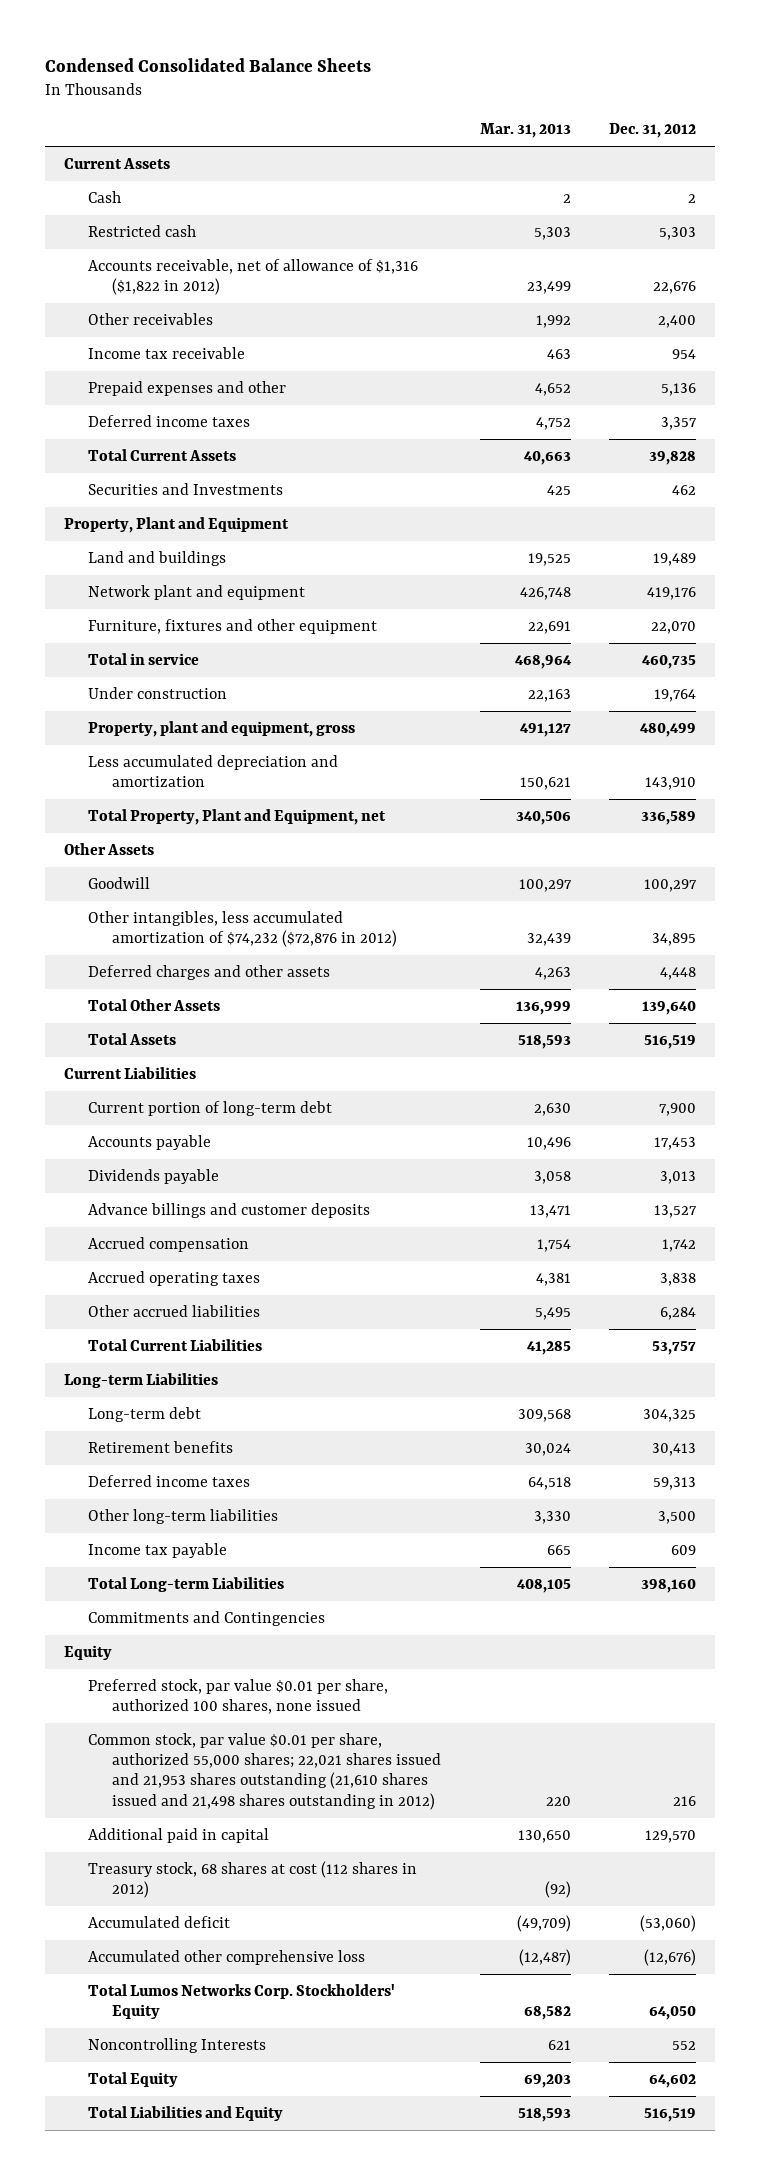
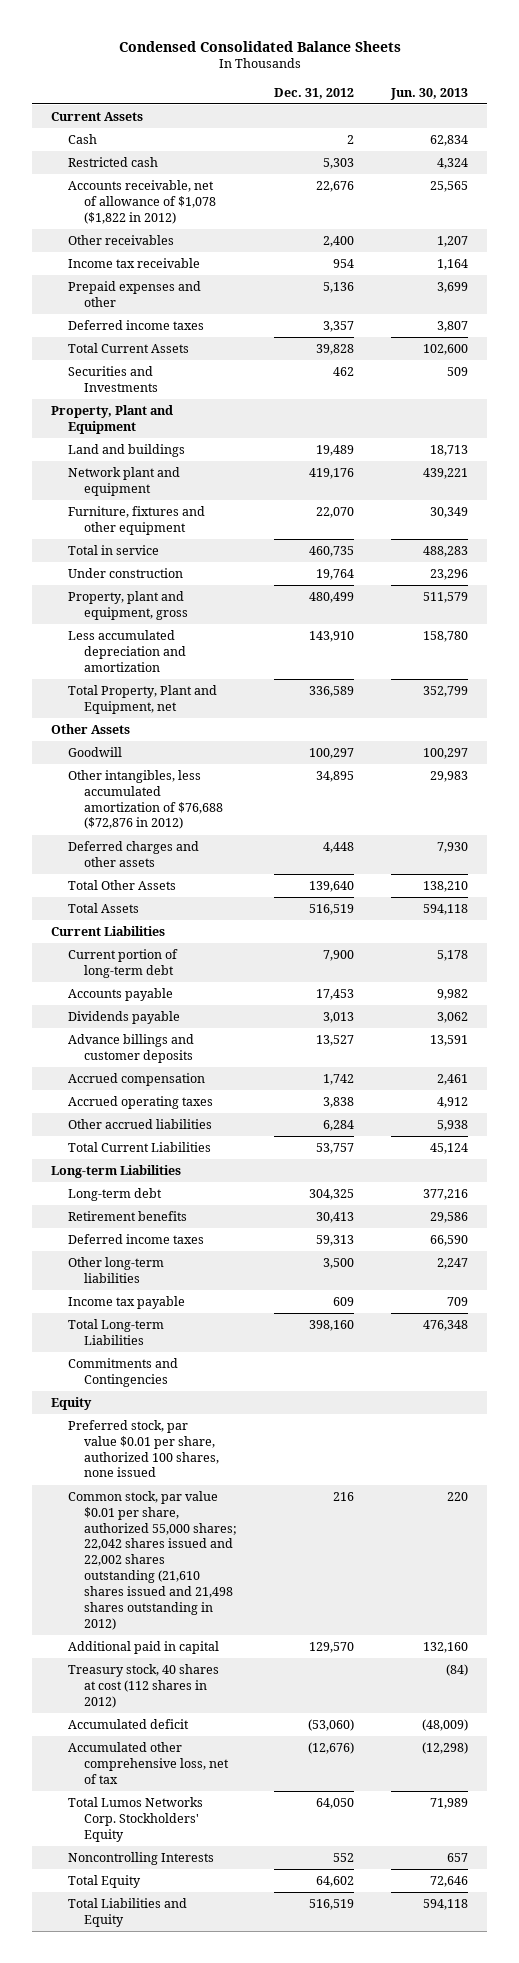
[479,123,571,139] Mar. 31, 2013 -> none
none -> [390,87,469,100] Jun. 30, 2013
[87,258,418,296] Accounts receivable, net of allowance of $1,316 ($1,822 in 2012) -> [67,180,217,224] Accounts receivable, net of allowance of $1,078 ($1,822 in 2012)
[87,910,398,948] Other intangibles, less accumulated amortization of $74,232 ($72,876 in 2012) -> [67,770,224,830] Other intangibles, less accumulated amortization of $76,688 ($72,876 in 2012)
[87,1732,442,1810] Common stock, par value $0.01 per share, authorized 55,000 shares; 22,021 shares issued and 21,953 shares outstanding (21,610 shares issued and 21,498 shares outstanding in 2012) -> [67,1491,238,1630] Common stock, par value $0.01 per share, authorized 55,000 shares; 22,042 shares issued and 22,002 shares outstanding (21,610 shares issued and 21,498 shares outstanding in 2012)
[87,1860,417,1899] Treasury stock, 68 shares at cost (112 shares in 2012) -> [67,1664,219,1708] Treasury stock, 40 shares at cost (112 shares in 2012)
[87,1949,365,1965] Accumulated other comprehensive loss -> [67,1742,230,1784] Accumulated other comprehensive loss, net of tax

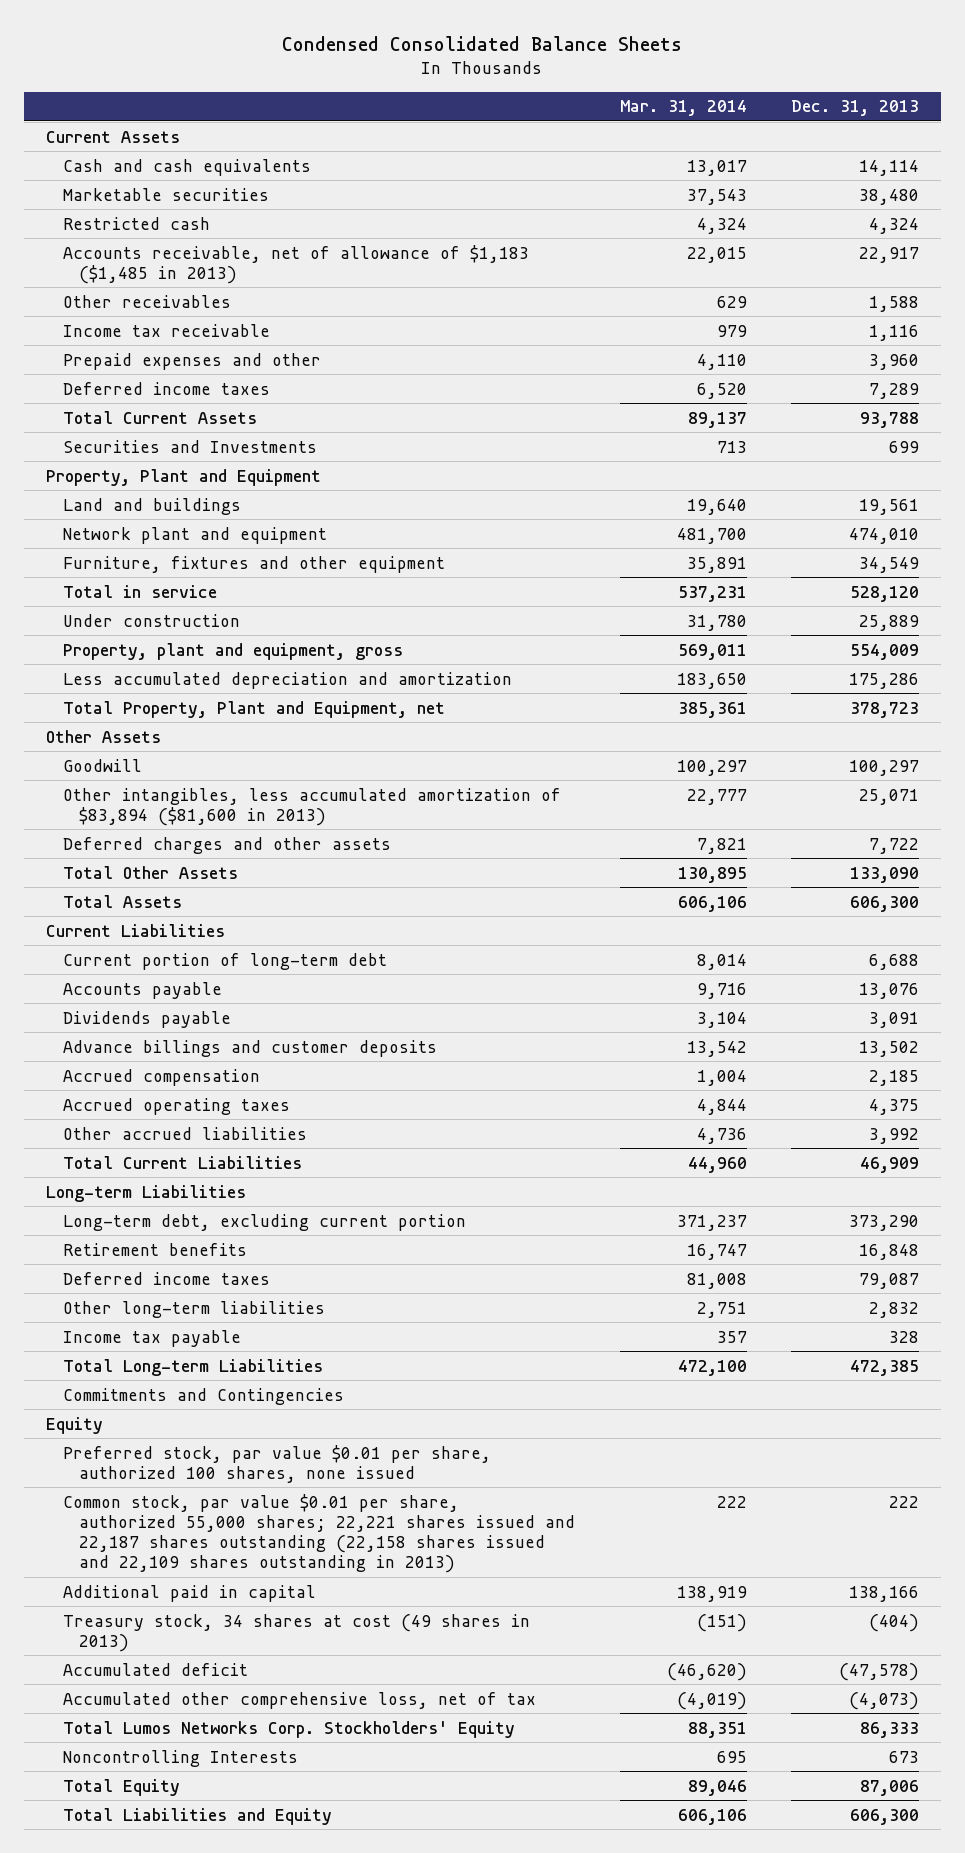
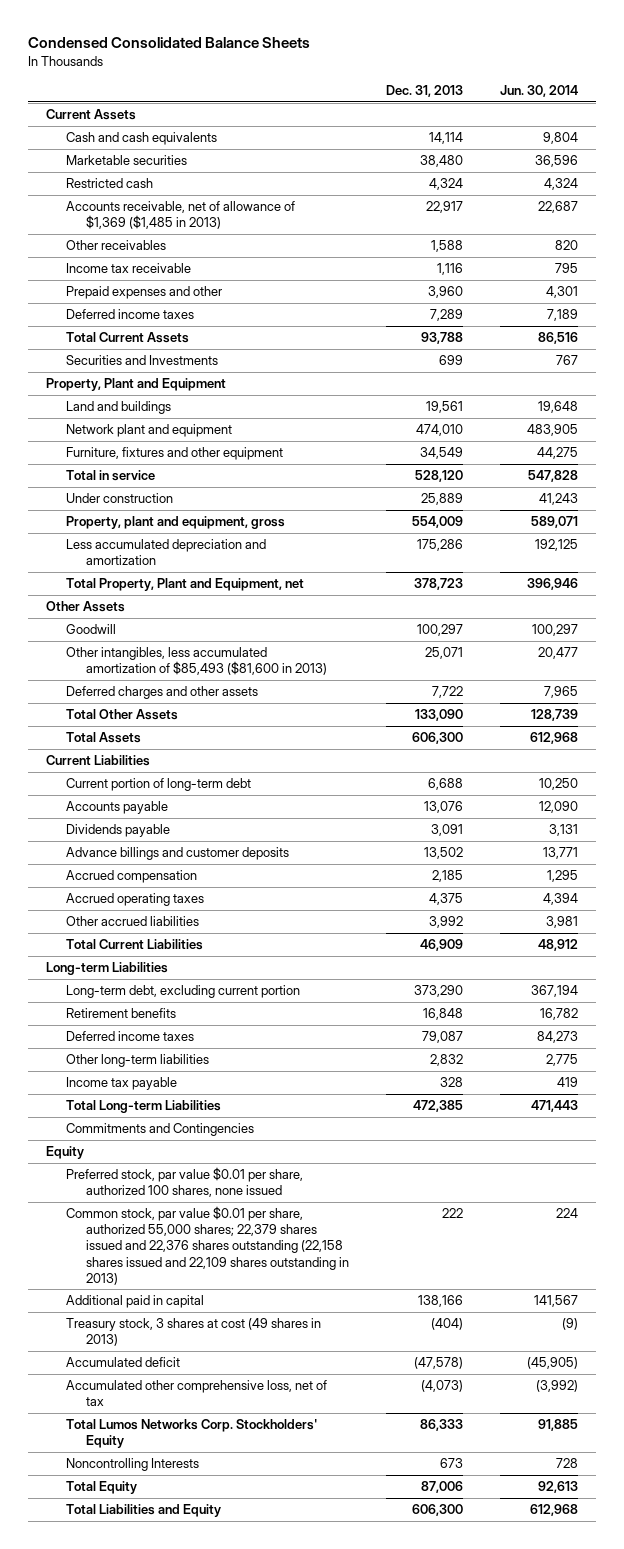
[619,100,747,117] Mar. 31, 2014 -> none
none -> [499,85,578,98] Jun. 30, 2014
[62,244,529,284] Accounts receivable, net of allowance of $1,183 ($1,485 in 2013) -> [65,201,295,230] Accounts receivable, net of allowance of $1,369 ($1,485 in 2013)
[62,787,561,826] Other intangibles, less accumulated amortization of $83,894 ($81,600 in 2013) -> [65,647,327,676] Other intangibles, less accumulated amortization of $85,493 ($81,600 in 2013)
[62,1493,576,1573] Common stock, par value $0.01 per share, authorized 55,000 shares; 22,221 shares issued and 22,187 shares outstanding (22,158 shares issued and 22,109 shares outstanding in 2013) -> [65,1206,349,1285] Common stock, par value $0.01 per share, authorized 55,000 shares; 22,379 shares issued and 22,376 shares outstanding (22,158 shares issued and 22,109 shares outstanding in 2013)
[62,1613,530,1652] Treasury stock, 34 shares at cost (49 shares in 2013) -> [65,1318,321,1347] Treasury stock, 3 shares at cost (49 shares in 2013)

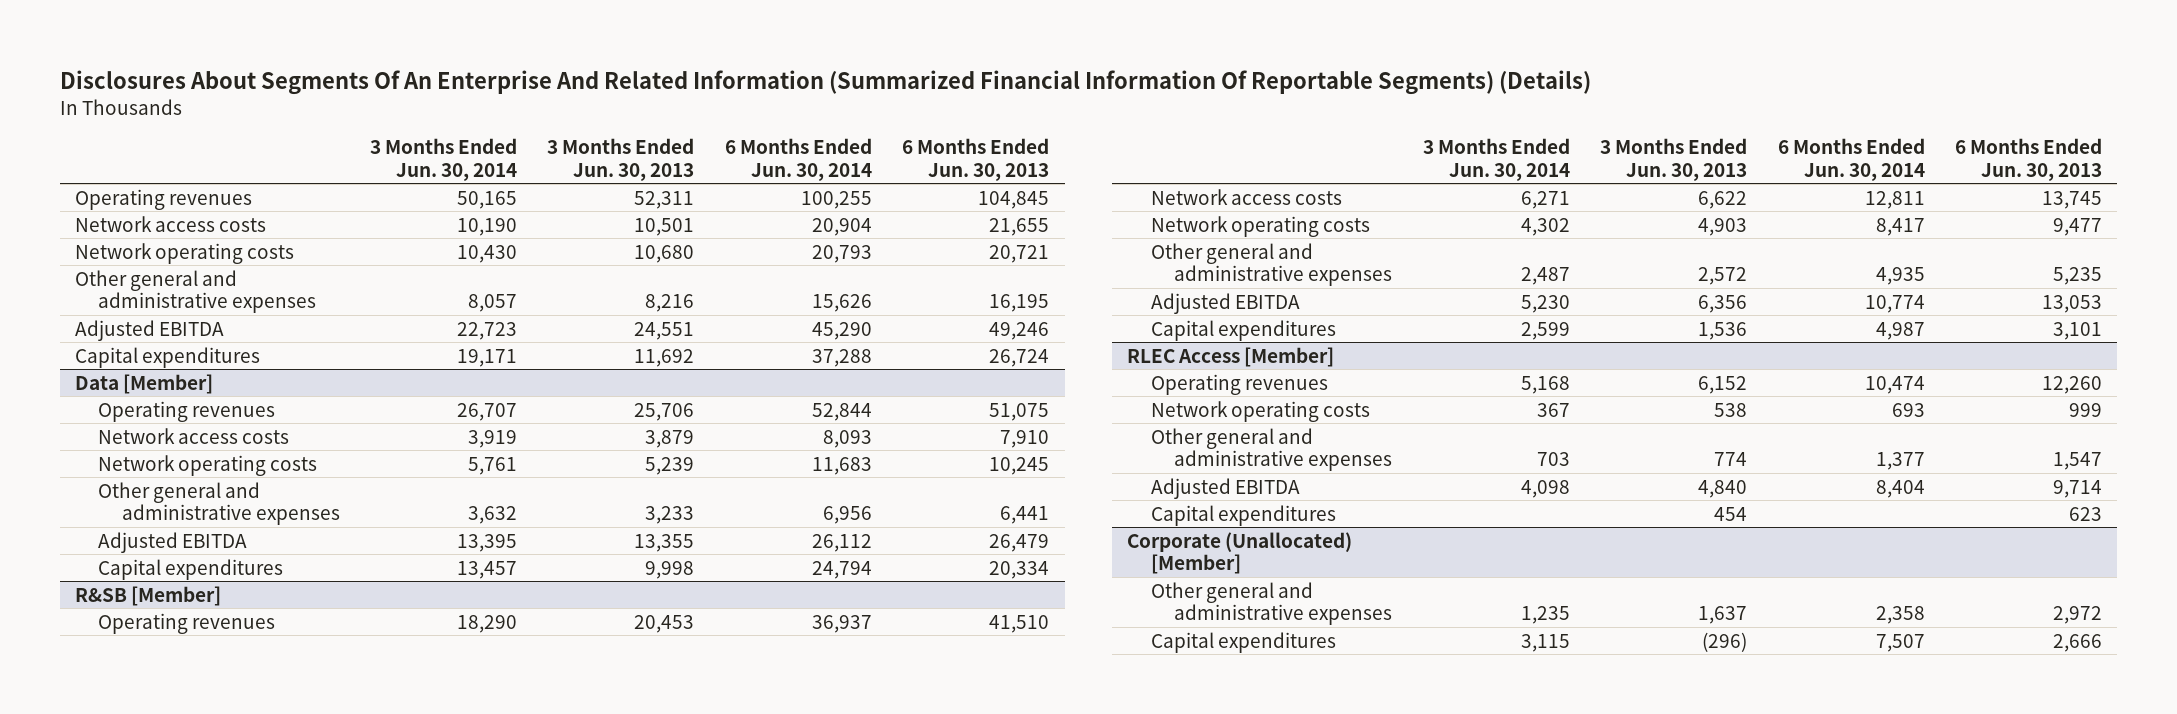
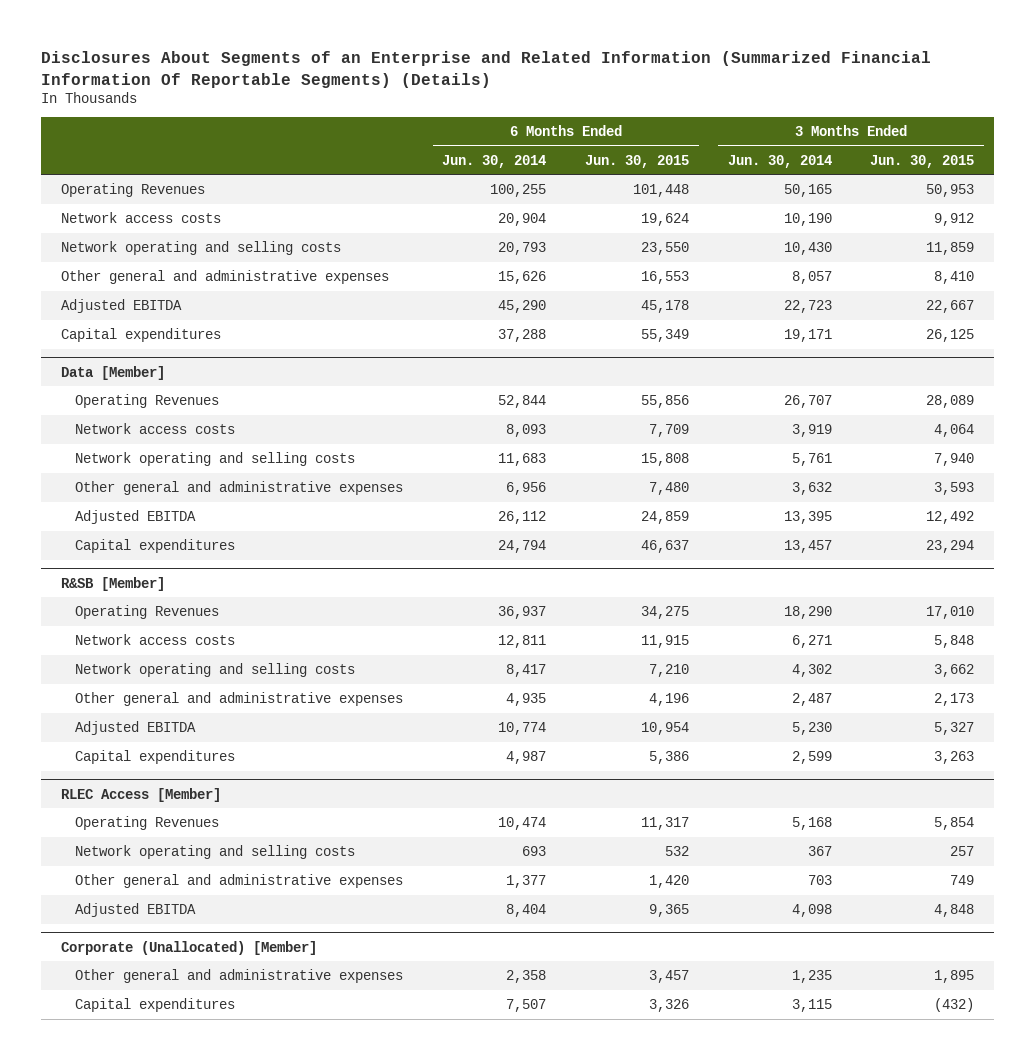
[59,70,1591,96] Disclosures About Segments Of An Enterprise And Related Information (Summarized Financial Information Of Reportable Segments) (Details) -> [41,50,932,88] Disclosures About Segments of an Enterprise and Related Information (Summarized Financial Information Of Reportable Segments) (Details)
[547,138,695,181] 3 Months Ended Jun. 30, 2013 -> none
[902,138,1050,181] 6 Months Ended Jun. 30, 2013 -> none
none -> [584,154,689,168] Jun. 30, 2015
none -> [870,154,975,168] Jun. 30, 2015
[74,188,252,210] Operating revenues -> [60,182,205,197] Operating Revenues
[74,242,294,264] Network operating costs -> [60,240,341,255] Network operating and selling costs
[98,400,276,422] Operating revenues -> [75,393,220,408] Operating Revenues
[98,454,318,476] Network operating costs -> [75,451,356,466] Network operating and selling costs
[98,612,276,634] Operating revenues -> [75,604,220,619] Operating Revenues
[1150,215,1370,237] Network operating costs -> [75,662,356,677] Network operating and selling costs
[1150,373,1328,395] Operating revenues -> [75,815,220,830] Operating Revenues
[1150,400,1370,422] Network operating costs -> [75,844,356,859] Network operating and selling costs
[1150,504,1336,526] Capital expenditures -> none

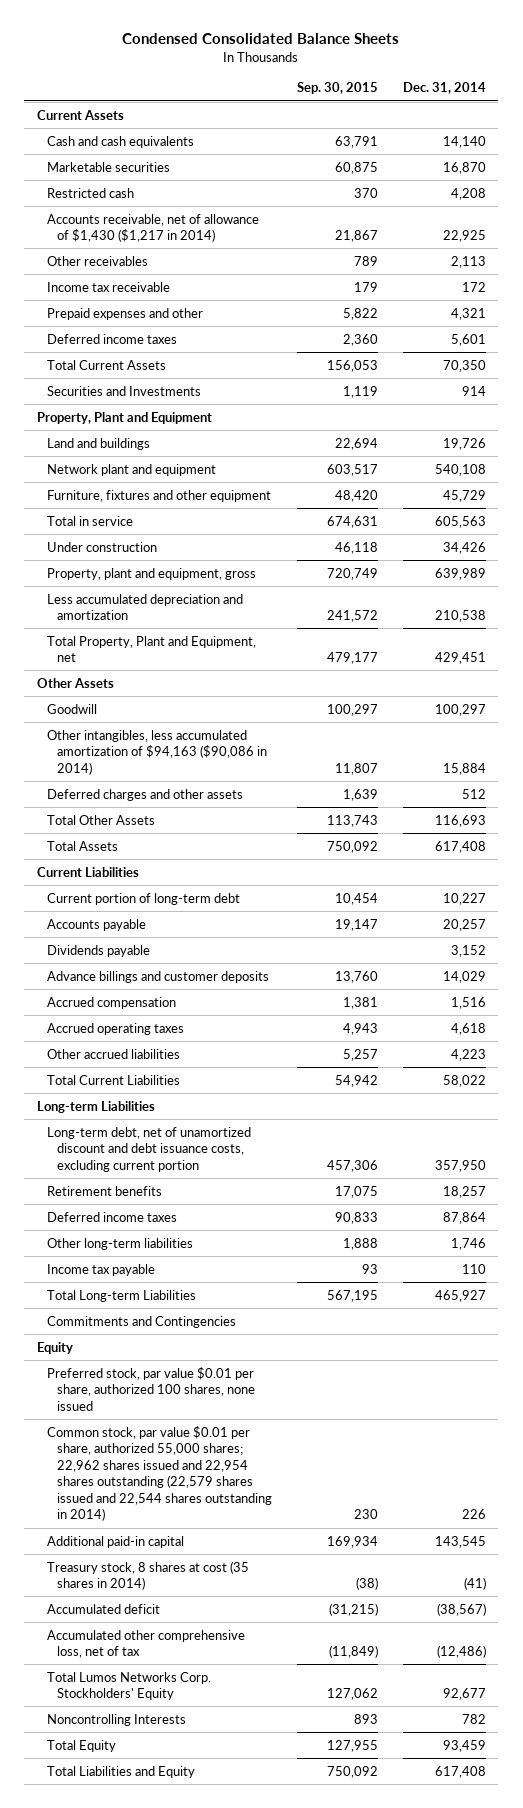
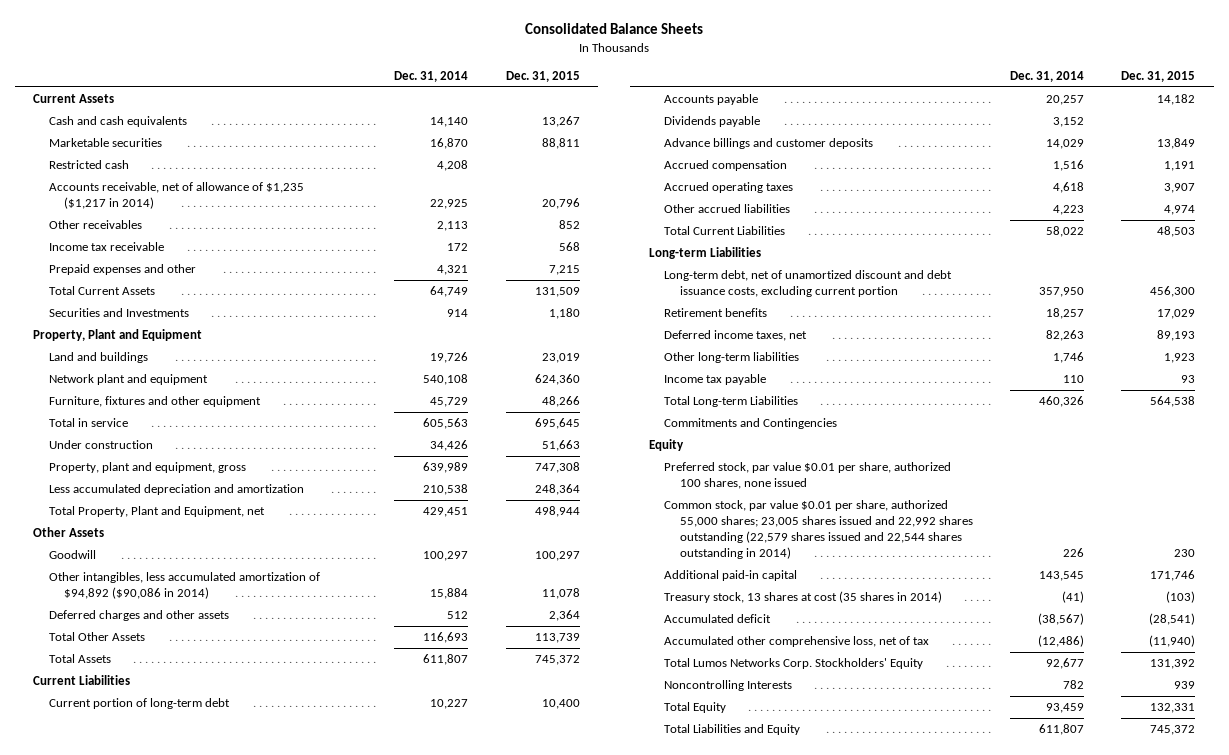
[122,33,400,45] Condensed Consolidated Balance Sheets -> [525,23,704,35] Consolidated Balance Sheets
[296,82,378,95] Sep. 30, 2015 -> none
none -> [505,70,580,82] Dec. 31, 2015
[46,213,259,243] Accounts receivable, net of allowance of $1,430 ($1,217 in 2014) -> [48,182,304,210] Accounts receivable, net of allowance of $1,235 ($1,217 in 2014)
[46,333,177,344] Deferred income taxes -> none
[442,359,486,372] 70,350 -> [430,286,469,298] 64,749
[46,729,267,775] Other intangibles, less accumulated amortization of $94,163 ($90,086 in 2014) -> [48,572,320,600] Other intangibles, less accumulated amortization of $94,892 ($90,086 in 2014)
[434,840,486,853] 617,408 -> [423,654,469,666] 611,807
[46,1211,177,1222] Deferred income taxes -> [664,330,808,342] Deferred income taxes, net
[442,1211,486,1224] 87,864 -> [1046,330,1085,342] 82,263
[434,1289,486,1302] 465,927 -> [1039,396,1085,408] 460,326
[46,1425,272,1522] Common stock, par value $0.01 per share, authorized 55,000 shares; 22,962 shares issued and 22,954 shares outstanding (22,579 shares issued and 22,544 shares outstanding in 2014) -> [664,500,973,559] Common stock, par value $0.01 per share, authorized 55,000 shares; 23,005 shares issued and 22,992 shares outstanding (22,579 shares issued and 22,544 shares outstanding in 2014)
[46,1560,249,1591] Treasury stock, 8 shares at cost (35 shares in 2014) -> [664,591,943,604] Treasury stock, 13 shares at cost (35 shares in 2014)
[434,1765,486,1778] 617,408 -> [1039,724,1085,736] 611,807

